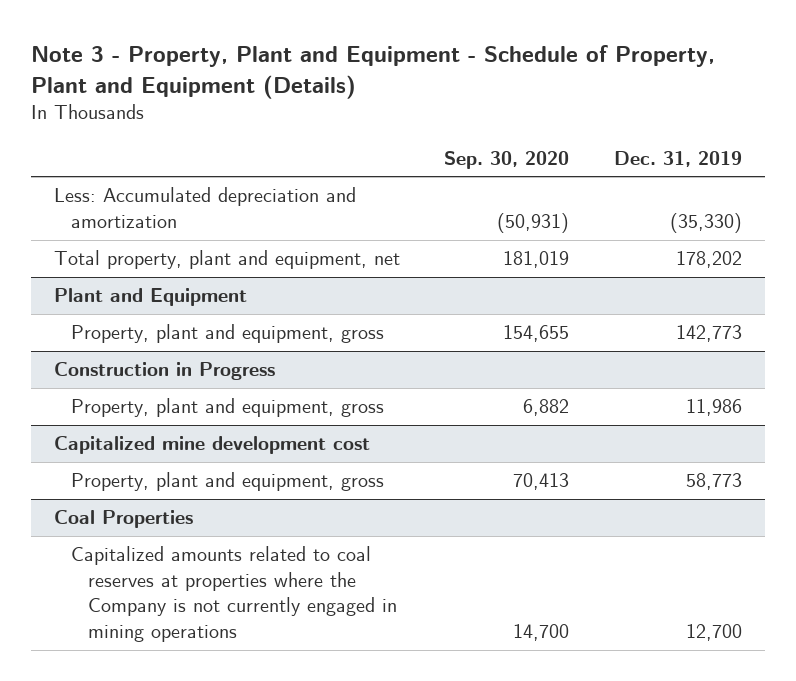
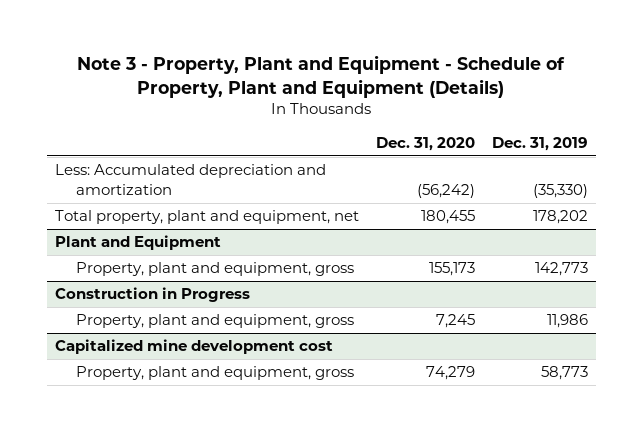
[444,150,570,169] Sep. 30, 2020 -> none
none -> [375,137,475,152] Dec. 31, 2020
[53,510,193,529] Coal Properties -> none
[70,546,398,642] Capitalized amounts related to coal reserves at properties where the Company is not currently engaged in mining operations -> none

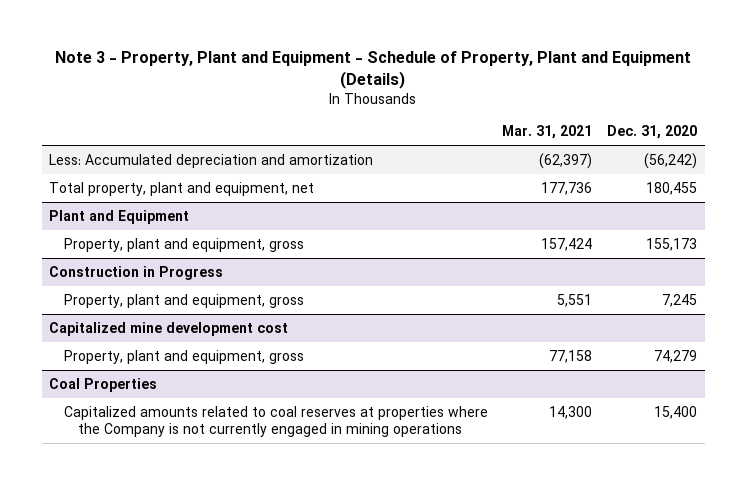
[491,137,588,152] Dec. 31, 2019 -> none
none -> [502,125,593,140] Mar. 31, 2021
none -> [49,377,158,392] Coal Properties
none -> [63,405,488,437] Capitalized amounts related to coal reserves at properties where the Company is not currently engaged in mining operations

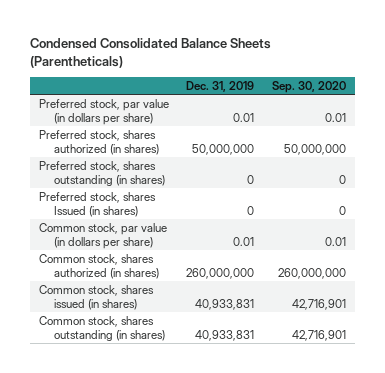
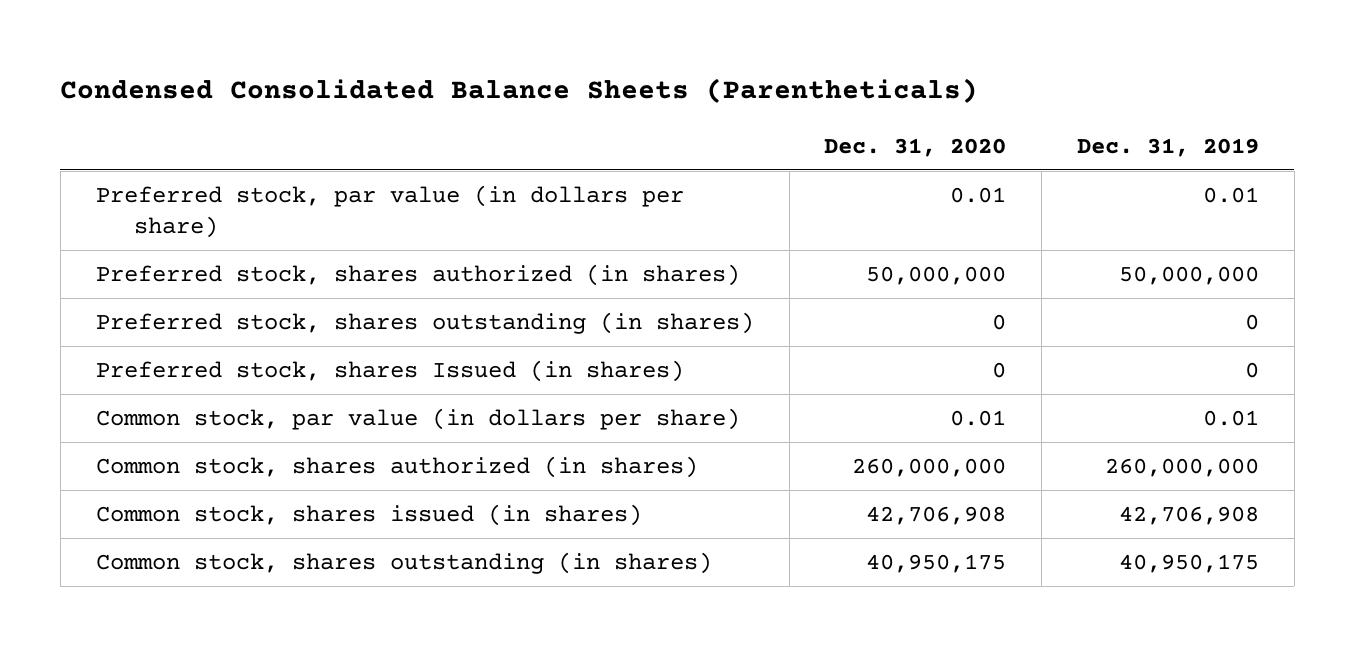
[272,81,347,94] Sep. 30, 2020 -> none
none -> [824,138,1007,158] Dec. 31, 2020
[195,298,255,310] 40,933,831 -> [1119,505,1260,525] 42,706,908
[195,329,255,341] 40,933,831 -> [1119,553,1260,573] 40,950,175

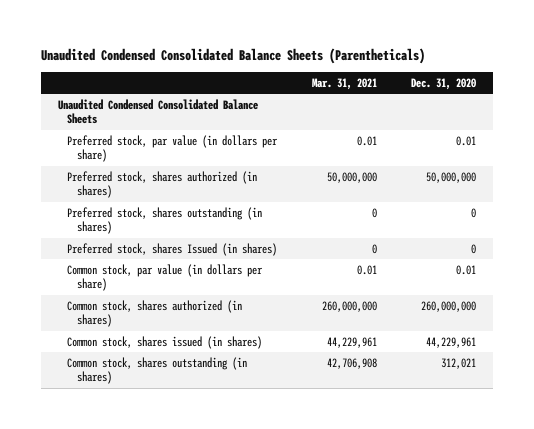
[60,78,979,104] Condensed Consolidated Balance Sheets (Parentheticals) -> [40,47,425,64] Unaudited Condensed Consolidated Balance Sheets (Parentheticals)
[1077,138,1260,158] Dec. 31, 2019 -> none
none -> [311,77,377,90] Mar. 31, 2021
none -> [57,99,258,125] Unaudited Condensed Consolidated Balance Sheets
[866,505,1007,525] 42,706,908 -> [425,337,476,349] 44,229,961
[866,553,1007,573] 40,950,175 -> [440,358,476,370] 312,021

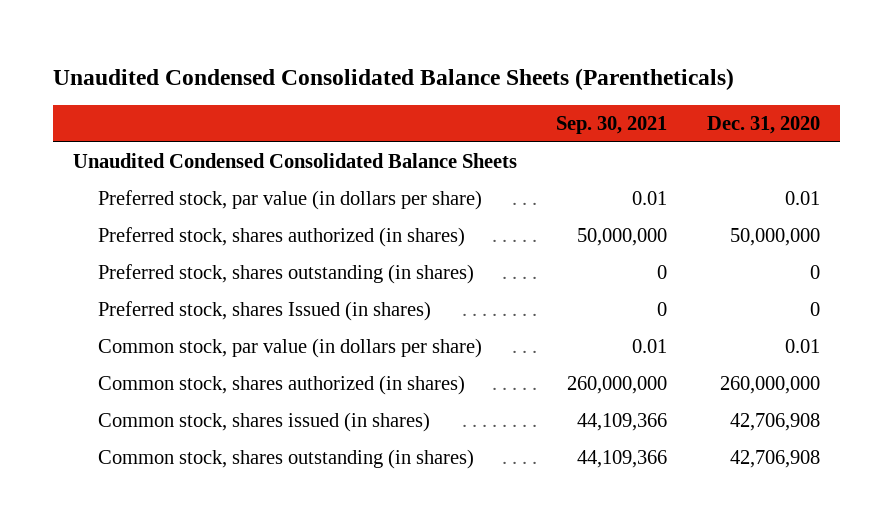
[311,77,377,90] Mar. 31, 2021 -> none
none -> [556,115,668,134] Sep. 30, 2021
[425,337,476,349] 44,229,961 -> [730,413,821,432] 42,706,908
[440,358,476,370] 312,021 -> [730,450,821,469] 42,706,908

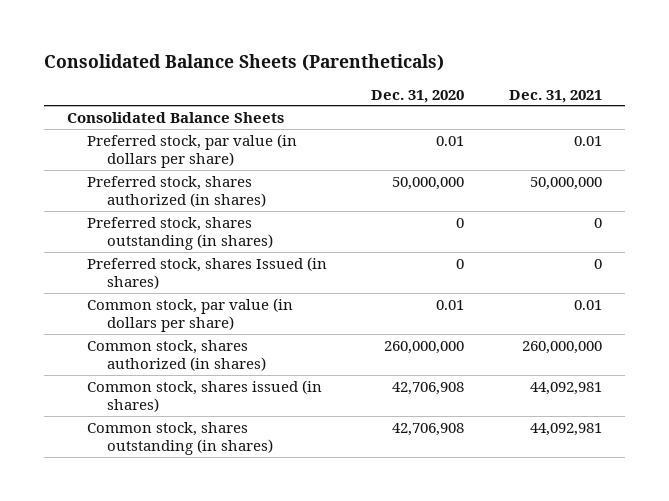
[52,67,734,90] Unaudited Condensed Consolidated Balance Sheets (Parentheticals) -> [44,53,445,71] Consolidated Balance Sheets (Parentheticals)
[556,115,668,134] Sep. 30, 2021 -> none
none -> [509,89,603,103] Dec. 31, 2021
[72,153,517,169] Unaudited Condensed Consolidated Balance Sheets -> [66,111,284,123] Consolidated Balance Sheets

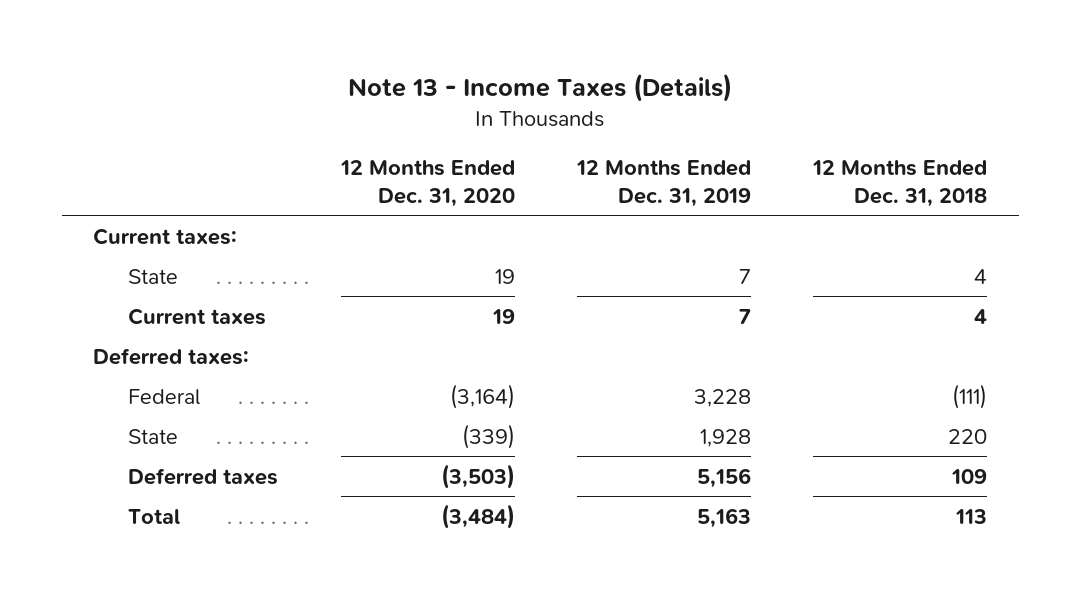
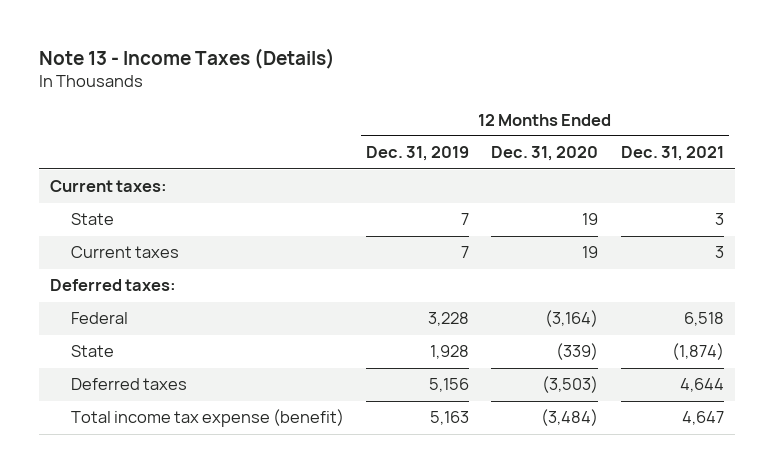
[812,160,988,207] 12 Months Ended Dec. 31, 2018 -> none
none -> [620,146,724,162] Dec. 31, 2021
[128,508,181,524] Total -> [70,409,344,428] Total income tax expense (benefit)

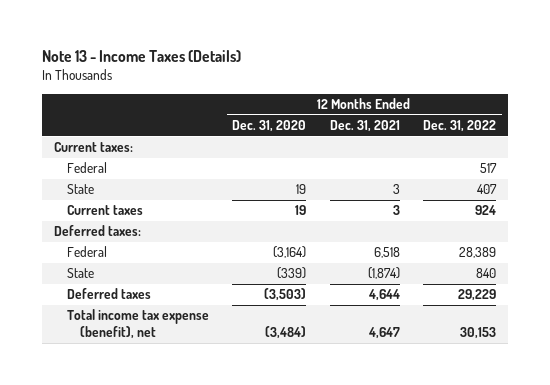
[366,146,470,162] Dec. 31, 2019 -> none
none -> [423,120,497,133] Dec. 31, 2022
none -> [66,162,107,174] Federal
[70,409,344,428] Total income tax expense (benefit) -> [66,309,209,340] Total income tax expense (benefit), net

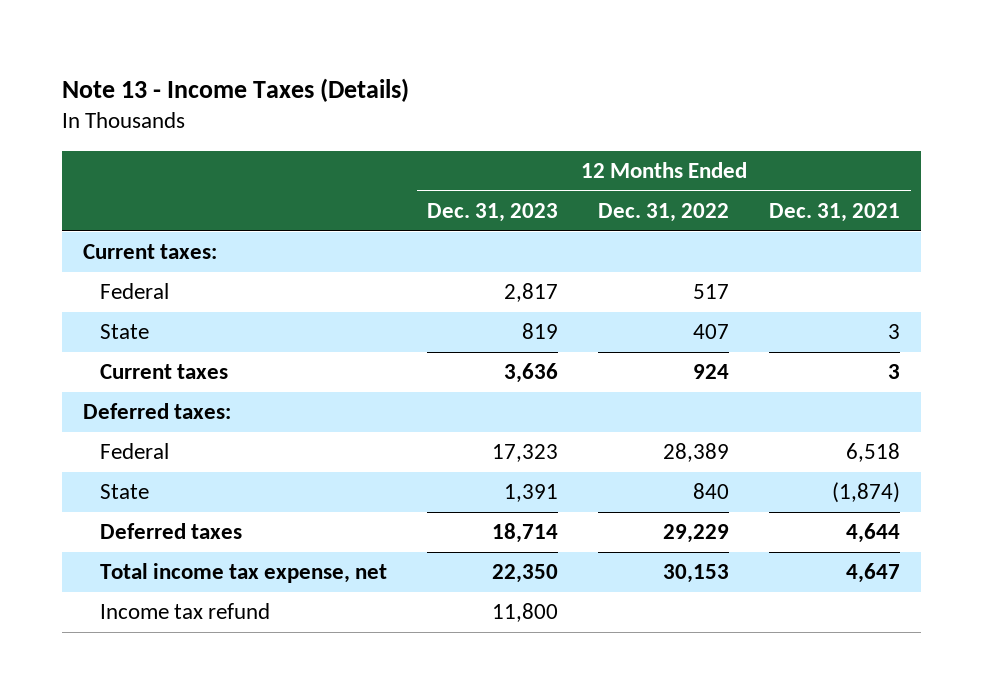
[232,120,307,133] Dec. 31, 2020 -> none
none -> [426,202,558,222] Dec. 31, 2023
[66,309,209,340] Total income tax expense (benefit), net -> [99,563,387,584] Total income tax expense, net
none -> [99,603,270,620] Income tax refund

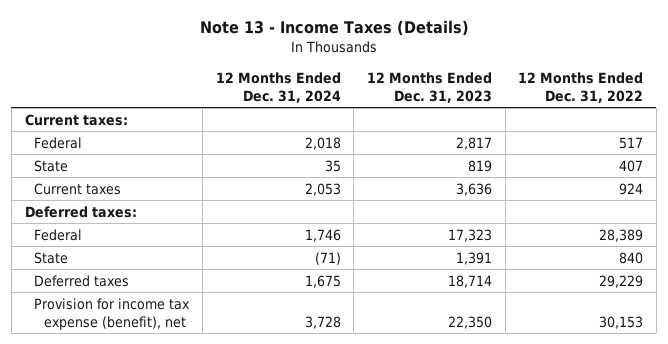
[769,202,901,222] Dec. 31, 2021 -> none
none -> [215,71,341,103] 12 Months Ended Dec. 31, 2024
[99,603,270,620] Income tax refund -> none
[99,563,387,584] Total income tax expense, net -> [34,297,191,330] Provision for income tax expense (benefit), net

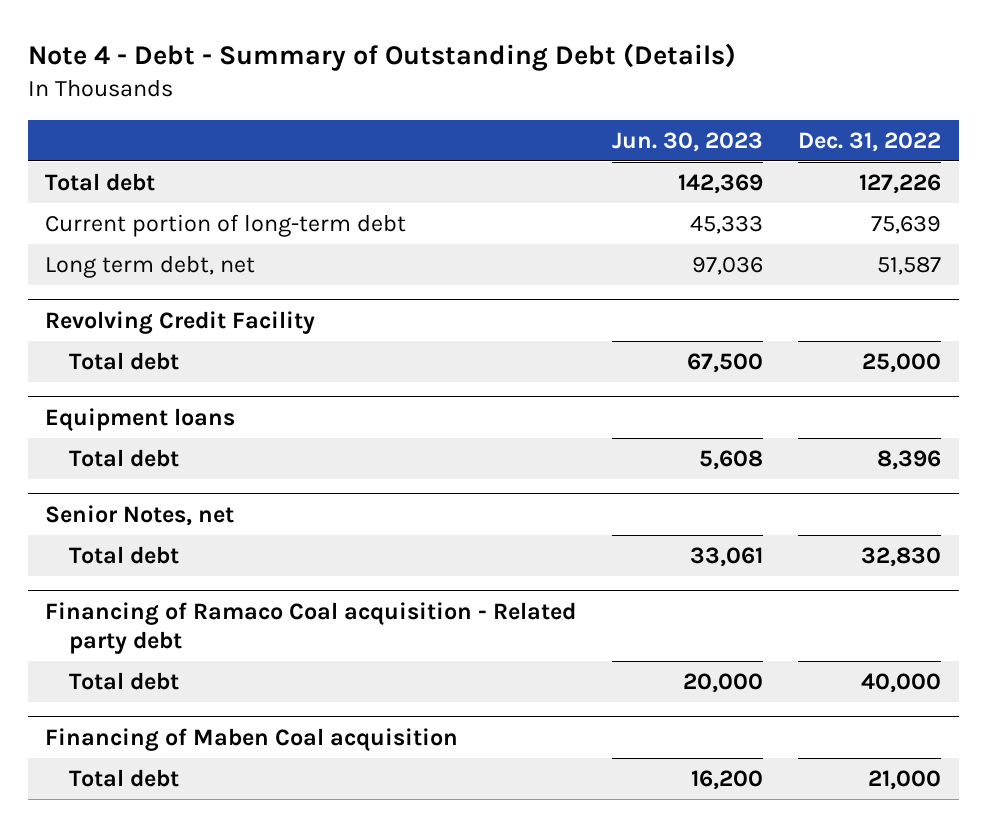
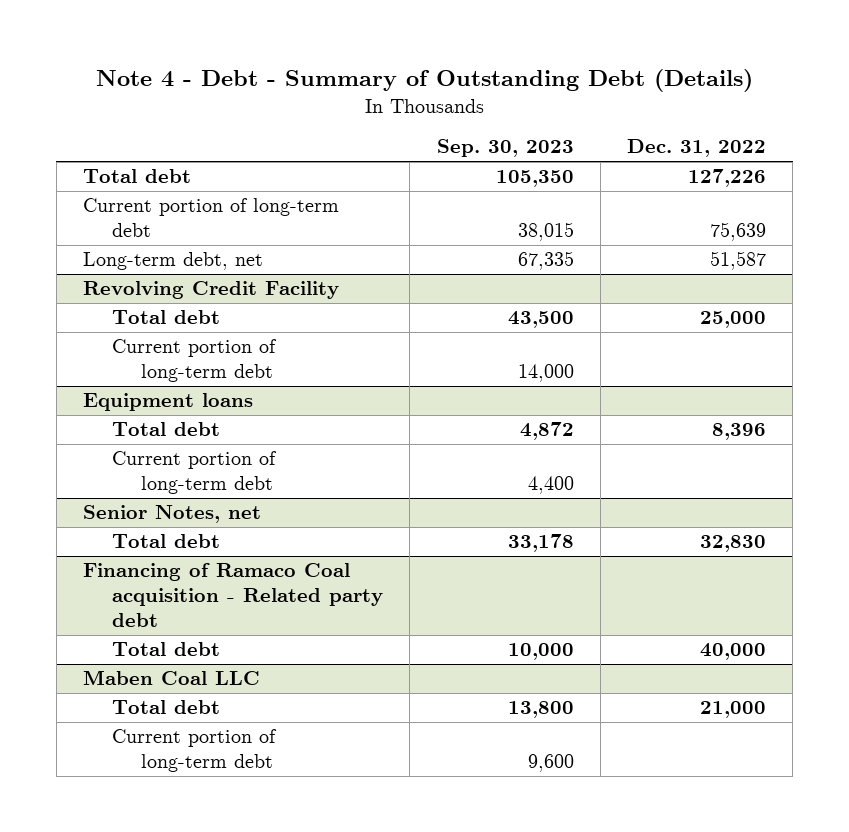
[611,131,763,152] Jun. 30, 2023 -> none
none -> [436,139,574,158] Sep. 30, 2023
[45,254,256,278] Long term debt, net -> [83,252,264,271] Long-term debt, net
none -> [112,339,278,383] Current portion of long-term debt
none -> [112,451,278,495] Current portion of long-term debt
[45,727,459,751] Financing of Maben Coal acquisition -> [83,670,261,686] Maben Coal LLC
none -> [112,729,278,773] Current portion of long-term debt

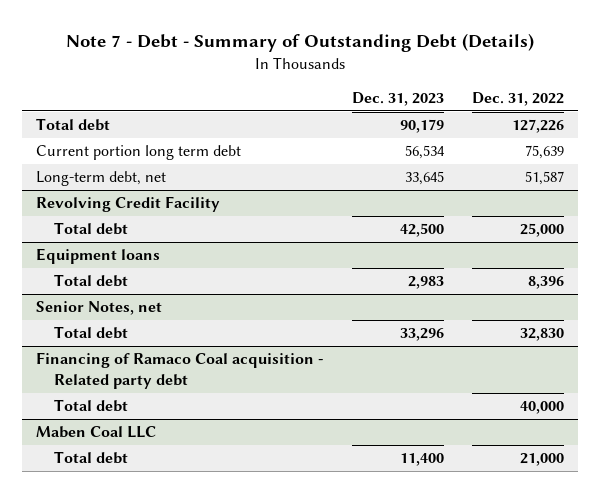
[95,69,753,93] Note 4 - Debt - Summary of Outstanding Debt (Details) -> [66,33,535,53] Note 7 - Debt - Summary of Outstanding Debt (Details)
[436,139,574,158] Sep. 30, 2023 -> none
none -> [352,92,445,107] Dec. 31, 2023
[83,198,340,238] Current portion of long-term debt -> [36,145,242,161] Current portion long term debt
[112,339,278,383] Current portion of long-term debt -> none
[112,451,278,495] Current portion of long-term debt -> none
[112,729,278,773] Current portion of long-term debt -> none

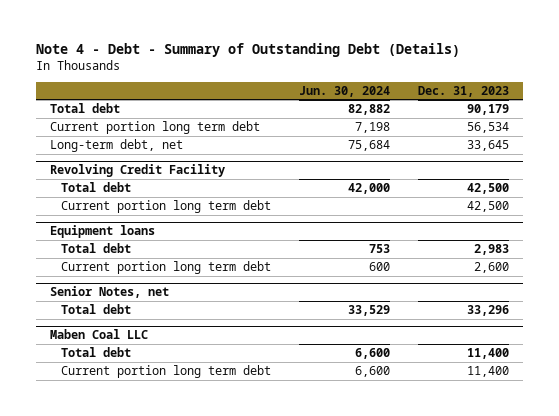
[66,33,535,53] Note 7 - Debt - Summary of Outstanding Debt (Details) -> [35,43,460,58] Note 4 - Debt - Summary of Outstanding Debt (Details)
[472,92,565,107] Dec. 31, 2022 -> none
none -> [298,85,390,97] Jun. 30, 2024
none -> [60,200,271,214] Current portion long term debt
none -> [60,261,271,275] Current portion long term debt
[36,352,325,389] Financing of Ramaco Coal acquisition - Related party debt -> none
[53,399,128,413] Total debt -> none
none -> [60,365,271,379] Current portion long term debt

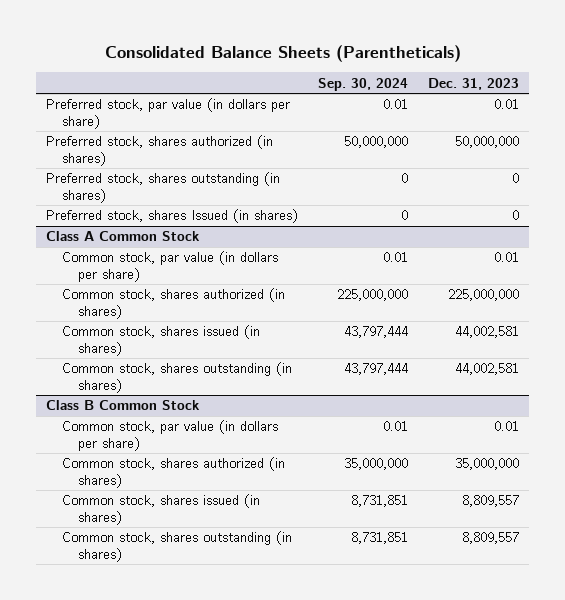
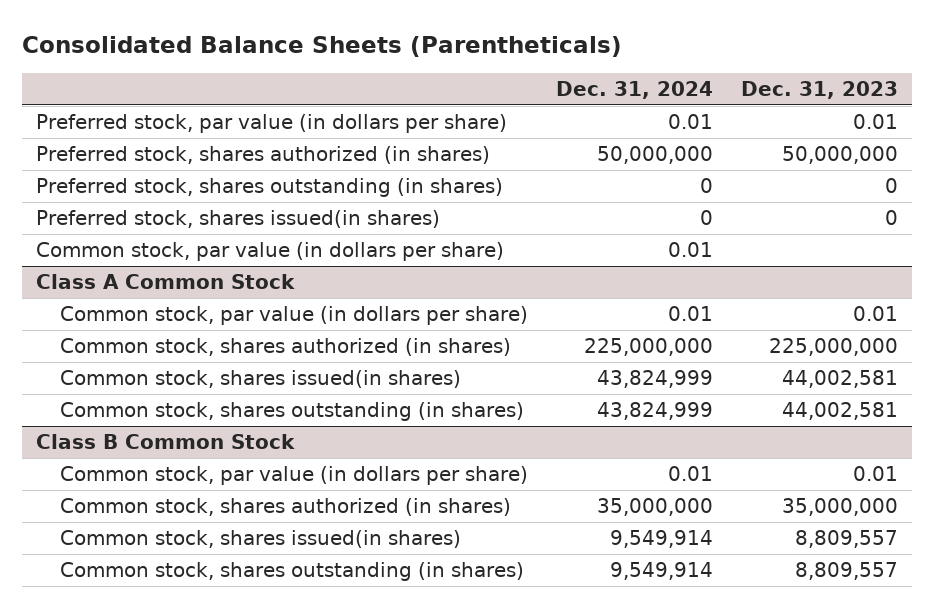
[318,77,409,91] Sep. 30, 2024 -> none
none -> [556,80,714,99] Dec. 31, 2024
[46,209,299,224] Preferred stock, shares Issued (in shares) -> [35,210,440,229] Preferred stock, shares issued(in shares)
none -> [35,242,504,262] Common stock, par value (in dollars per share)
[62,325,261,356] Common stock, shares issued (in shares) -> [60,370,462,389] Common stock, shares issued(in shares)
[62,494,261,525] Common stock, shares issued (in shares) -> [60,530,462,549] Common stock, shares issued(in shares)

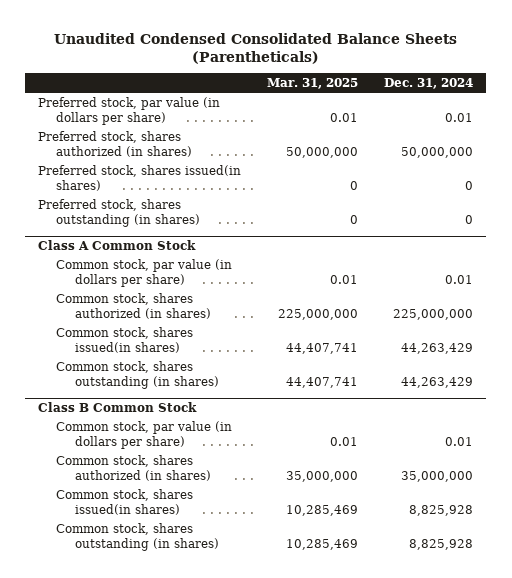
[21,35,622,57] Consolidated Balance Sheets (Parentheticals) -> [53,32,457,64] Unaudited Condensed Consolidated Balance Sheets (Parentheticals)
[741,80,899,99] Dec. 31, 2023 -> none
none -> [267,78,359,90] Mar. 31, 2025
[35,242,504,262] Common stock, par value (in dollars per share) -> none
[35,178,503,198] Preferred stock, shares outstanding (in shares) -> [38,198,201,227] Preferred stock, shares outstanding (in shares)
[597,370,714,389] 43,824,999 -> [401,342,474,354] 44,263,429
[597,402,714,421] 43,824,999 -> [401,376,474,388] 44,263,429
[610,530,714,549] 9,549,914 -> [409,504,474,516] 8,825,928
[610,562,714,581] 9,549,914 -> [409,538,474,550] 8,825,928

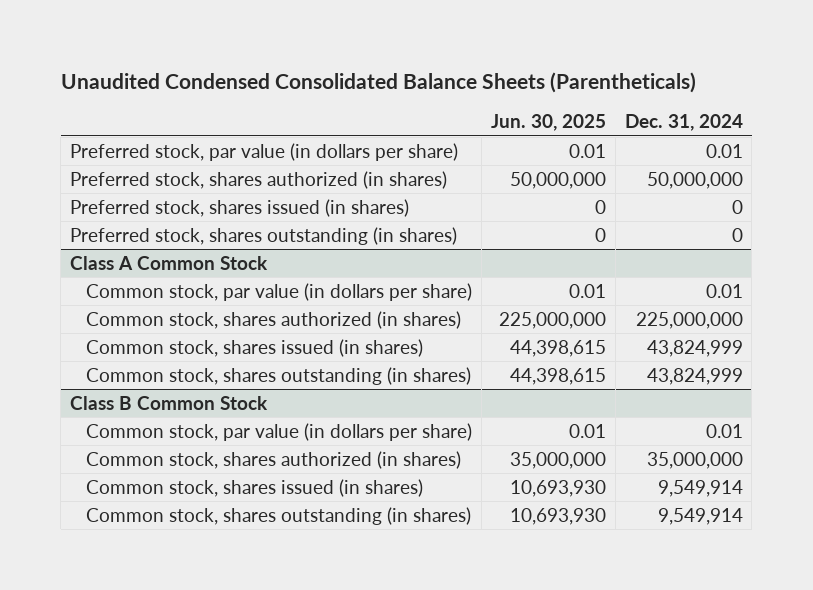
[267,78,359,90] Mar. 31, 2025 -> none
none -> [490,114,606,132] Jun. 30, 2025
[38,164,242,191] Preferred stock, shares issued(in shares) -> [70,198,410,217] Preferred stock, shares issued (in shares)
[56,326,194,353] Common stock, shares issued(in shares) -> [85,338,423,357] Common stock, shares issued (in shares)
[401,342,474,354] 44,263,429 -> [646,339,743,357] 43,824,999
[401,376,474,388] 44,263,429 -> [646,367,743,385] 43,824,999
[56,488,194,515] Common stock, shares issued(in shares) -> [85,478,423,497] Common stock, shares issued (in shares)
[409,504,474,516] 8,825,928 -> [657,479,743,497] 9,549,914
[409,538,474,550] 8,825,928 -> [657,507,743,525] 9,549,914

